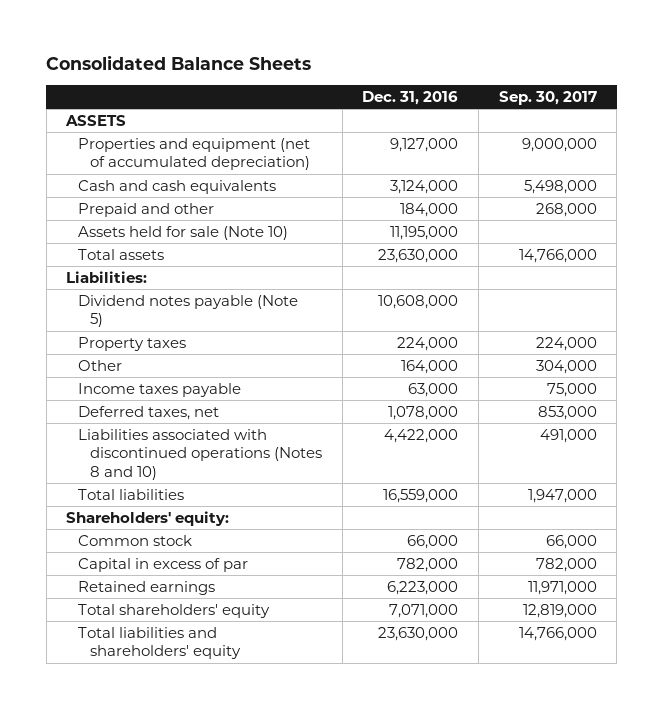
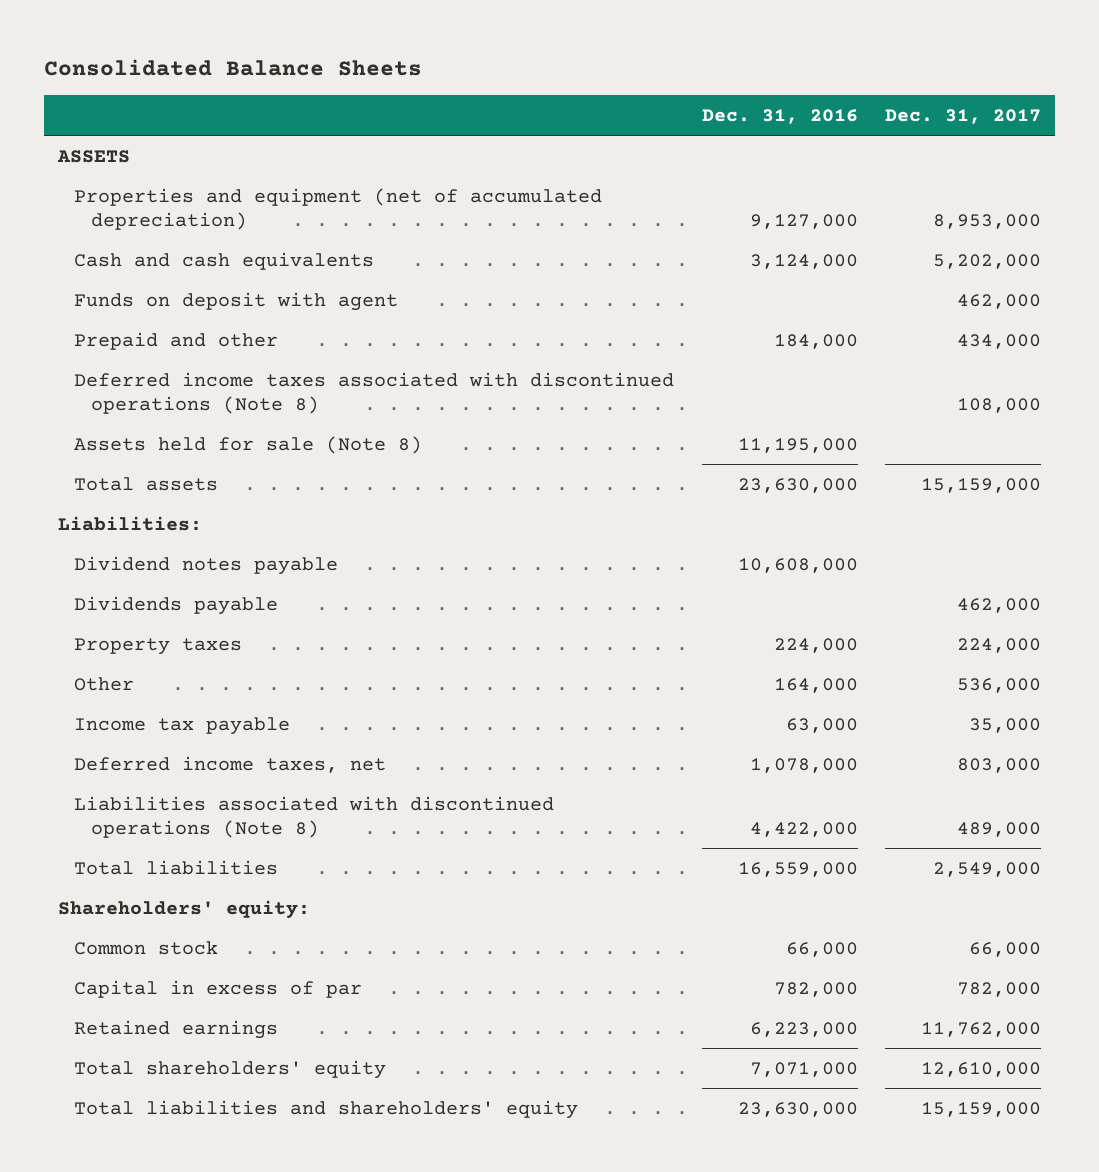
[498,90,597,105] Sep. 30, 2017 -> none
none -> [885,109,1042,125] Dec. 31, 2017
none -> [74,291,399,311] Funds on deposit with agent
none -> [74,371,675,415] Deferred income taxes associated with discontinued operations (Note 8)
[78,225,289,240] Assets held for sale (Note 10) -> [74,435,423,454] Assets held for sale (Note 8)
[78,294,299,328] Dividend notes payable (Note 5) -> [74,555,339,575] Dividend notes payable
none -> [74,595,279,615] Dividends payable
[78,382,242,397] Income taxes payable -> [74,716,291,735] Income tax payable
[78,405,220,420] Deferred taxes, net -> [74,755,387,773] Deferred income taxes, net
[78,428,323,480] Liabilities associated with discontinued operations (Notes 8 and 10) -> [74,795,555,839] Liabilities associated with discontinued operations (Note 8)

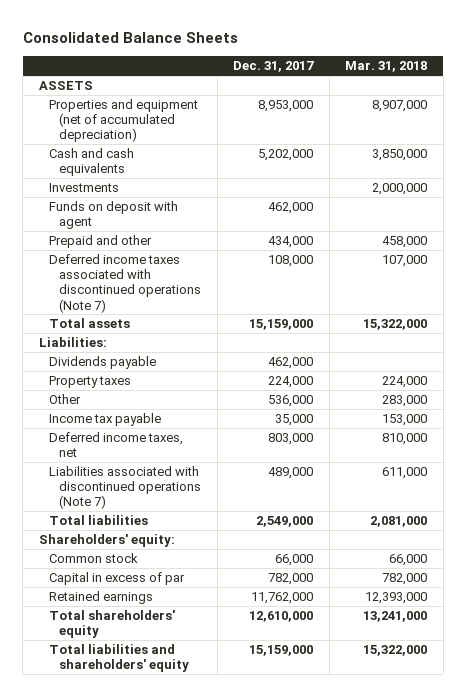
[701,109,858,125] Dec. 31, 2016 -> none
none -> [345,61,428,73] Mar. 31, 2018
none -> [48,183,119,193] Investments
[74,435,423,454] Assets held for sale (Note 8) -> none
[74,371,675,415] Deferred income taxes associated with discontinued operations (Note 8) -> [48,254,201,313] Deferred income taxes associated with discontinued operations (Note 7)
[74,555,339,575] Dividend notes payable -> none
[74,795,555,839] Liabilities associated with discontinued operations (Note 8) -> [48,466,201,510] Liabilities associated with discontinued operations (Note 7)

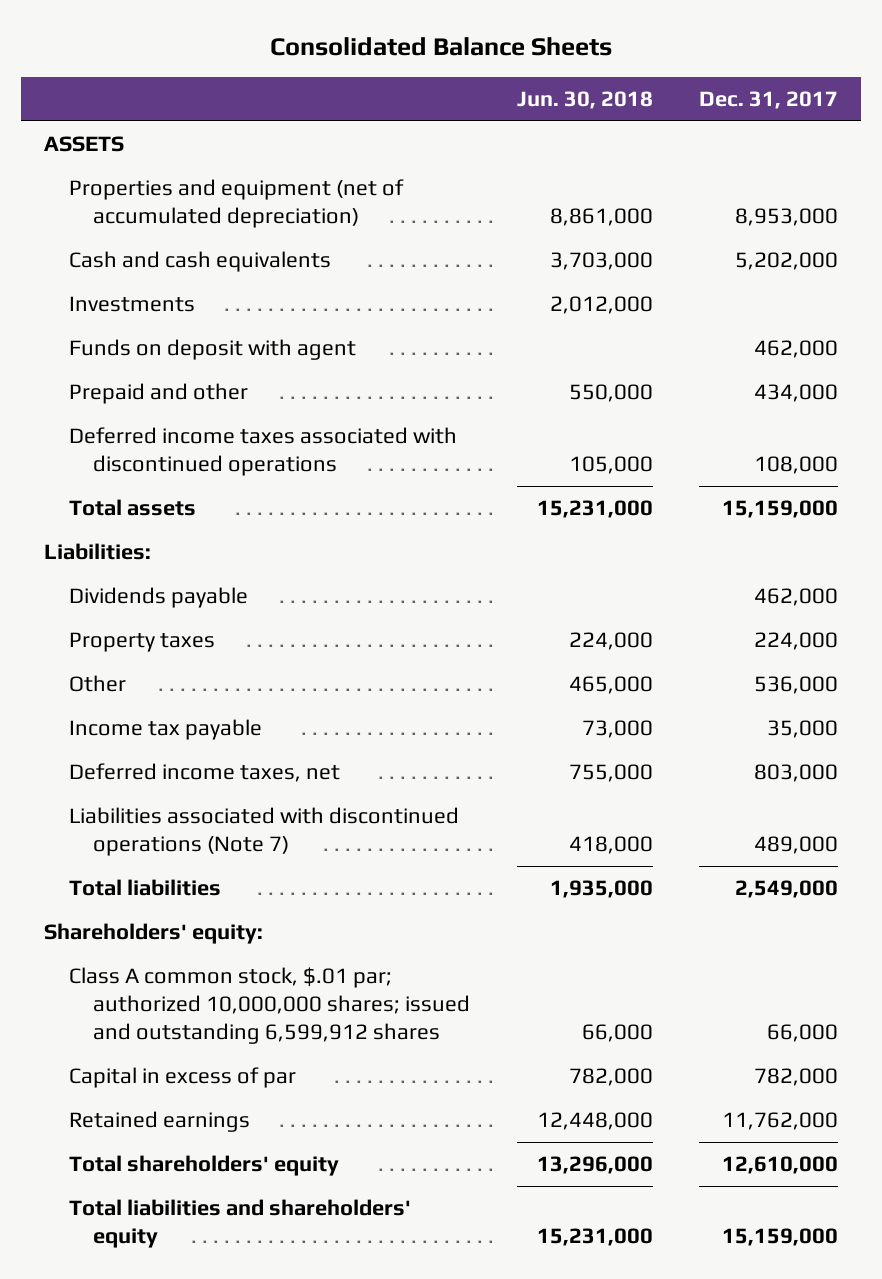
[345,61,428,73] Mar. 31, 2018 -> none
none -> [516,91,653,110] Jun. 30, 2018
[48,254,201,313] Deferred income taxes associated with discontinued operations (Note 7) -> [68,427,457,477] Deferred income taxes associated with discontinued operations
[48,553,138,564] Common stock -> [68,967,471,1045] Class A common stock, $.01 par; authorized 10,000,000 shares; issued and outstanding 6,599,912 shares

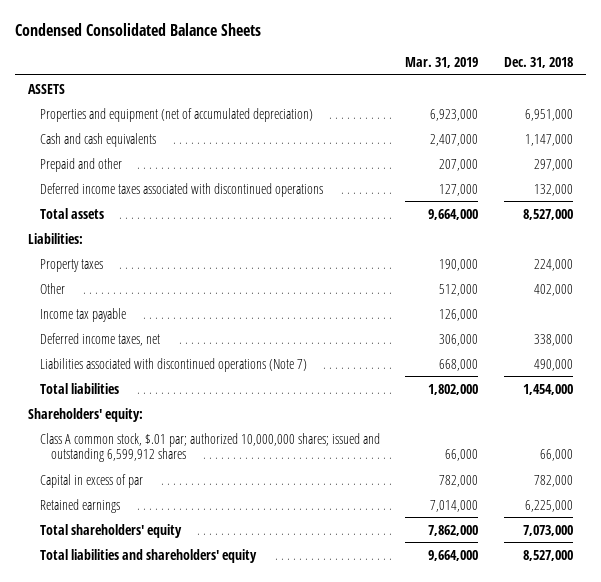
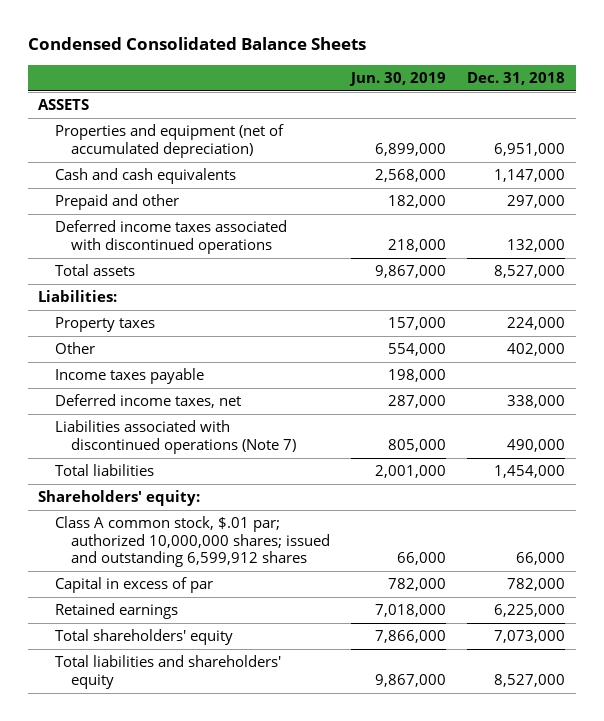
[405,56,479,68] Mar. 31, 2019 -> none
none -> [349,72,447,87] Jun. 30, 2019
[39,307,126,322] Income tax payable -> [54,368,204,385] Income taxes payable

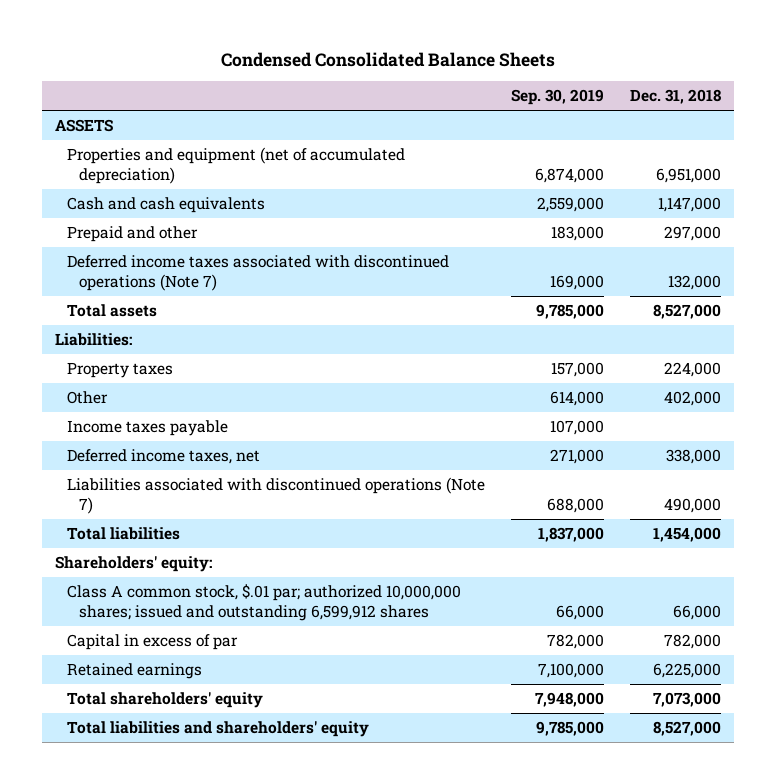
[349,72,447,87] Jun. 30, 2019 -> none
none -> [510,89,604,106] Sep. 30, 2019
[54,220,287,254] Deferred income taxes associated with discontinued operations -> [66,255,449,291] Deferred income taxes associated with discontinued operations (Note 7)

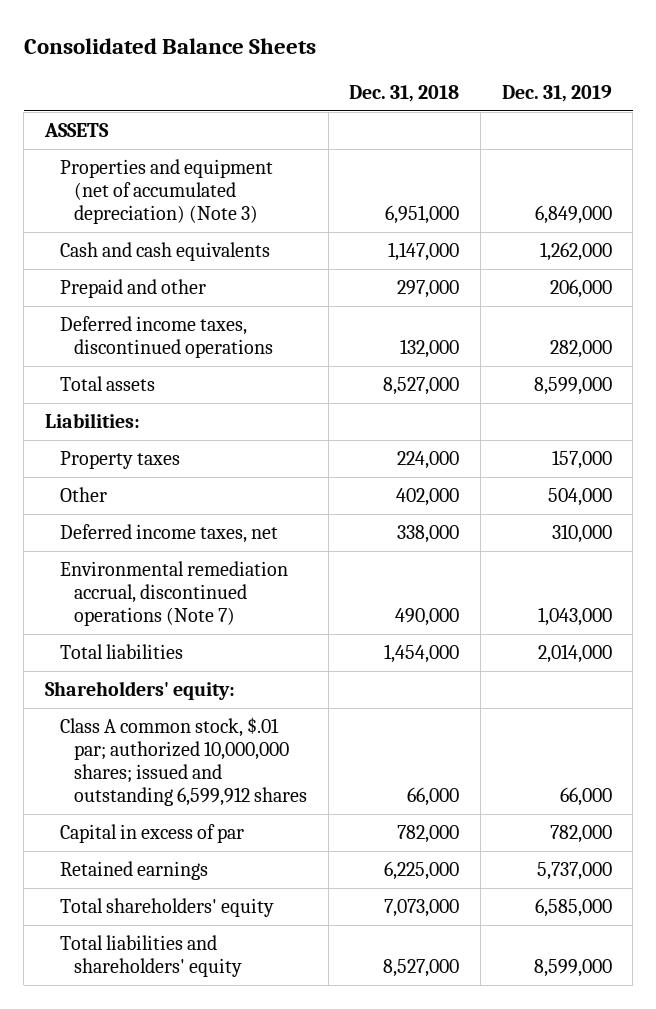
[220,51,555,67] Condensed Consolidated Balance Sheets -> [23,38,316,55] Consolidated Balance Sheets
[510,89,604,106] Sep. 30, 2019 -> none
none -> [501,84,612,102] Dec. 31, 2019
[66,147,405,184] Properties and equipment (net of accumulated depreciation) -> [59,159,273,225] Properties and equipment (net of accumulated depreciation) (Note 3)
[66,255,449,291] Deferred income taxes associated with discontinued operations (Note 7) -> [59,316,274,359] Deferred income taxes, discontinued operations
[66,420,228,437] Income taxes payable -> none
[66,477,485,514] Liabilities associated with discontinued operations (Note 7) -> [59,561,288,627] Environmental remediation accrual, discontinued operations (Note 7)

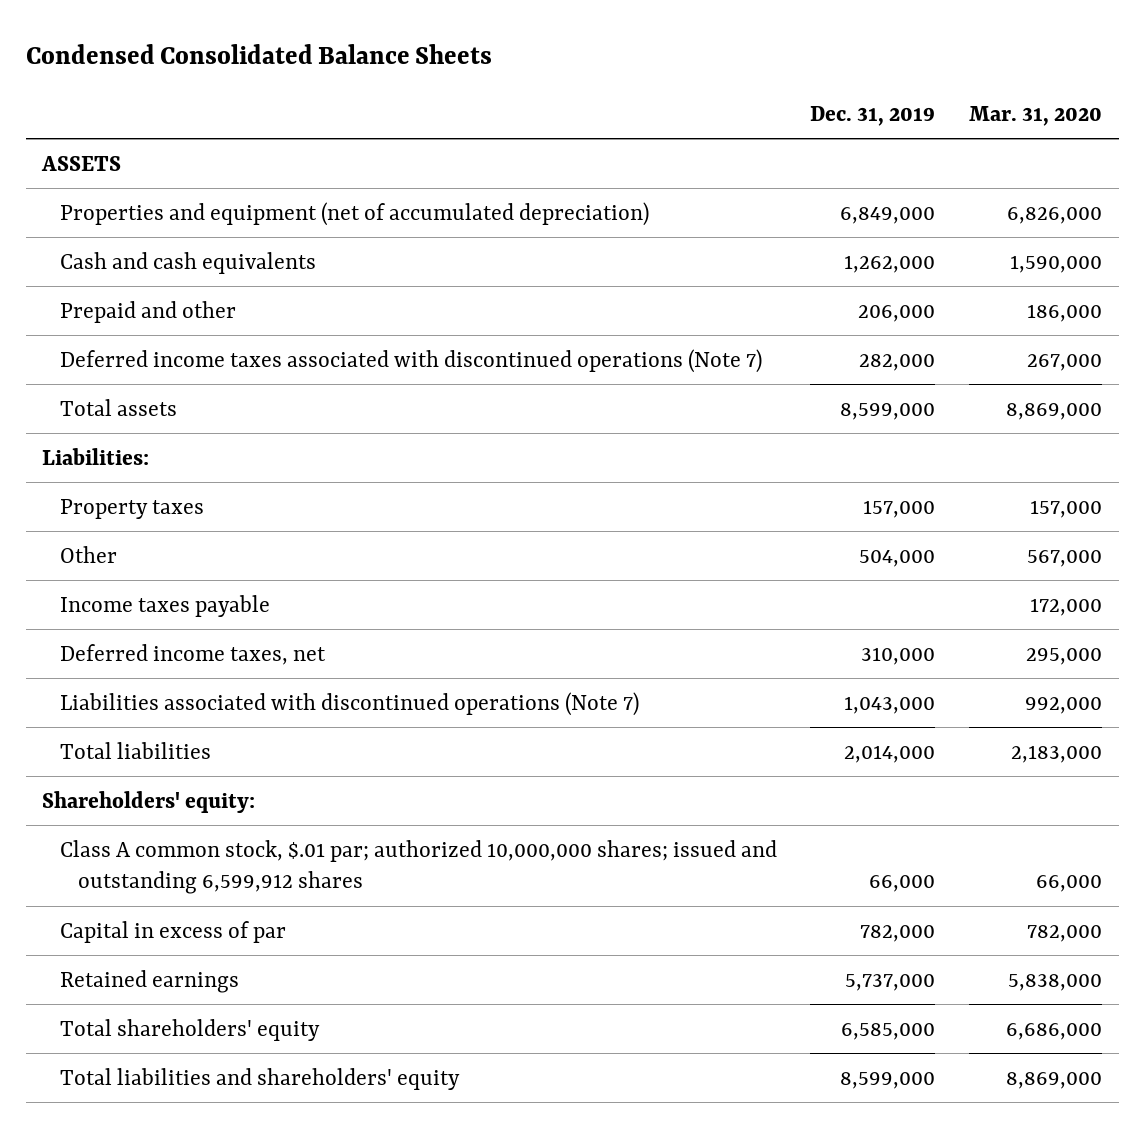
[23,38,316,55] Consolidated Balance Sheets -> [25,44,492,65] Condensed Consolidated Balance Sheets
[349,84,460,102] Dec. 31, 2018 -> none
none -> [968,105,1102,126] Mar. 31, 2020
[59,159,273,225] Properties and equipment (net of accumulated depreciation) (Note 3) -> [59,201,649,226] Properties and equipment (net of accumulated depreciation)
[59,316,274,359] Deferred income taxes, discontinued operations -> [59,348,762,373] Deferred income taxes associated with discontinued operations (Note 7)
none -> [59,594,270,617] Income taxes payable
[59,561,288,627] Environmental remediation accrual, discontinued operations (Note 7) -> [59,691,639,716] Liabilities associated with discontinued operations (Note 7)

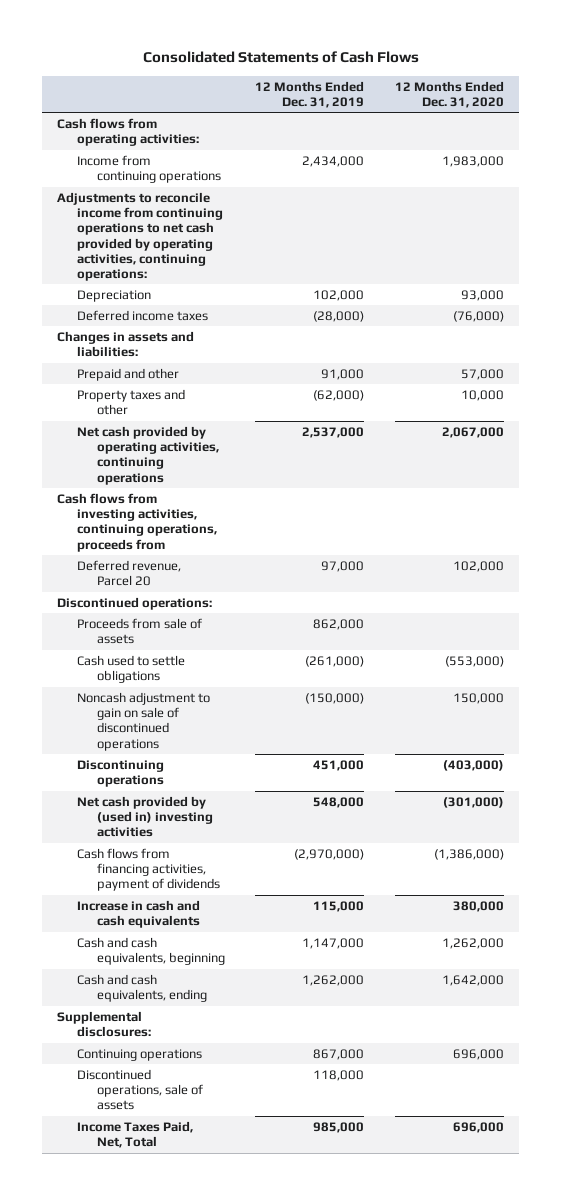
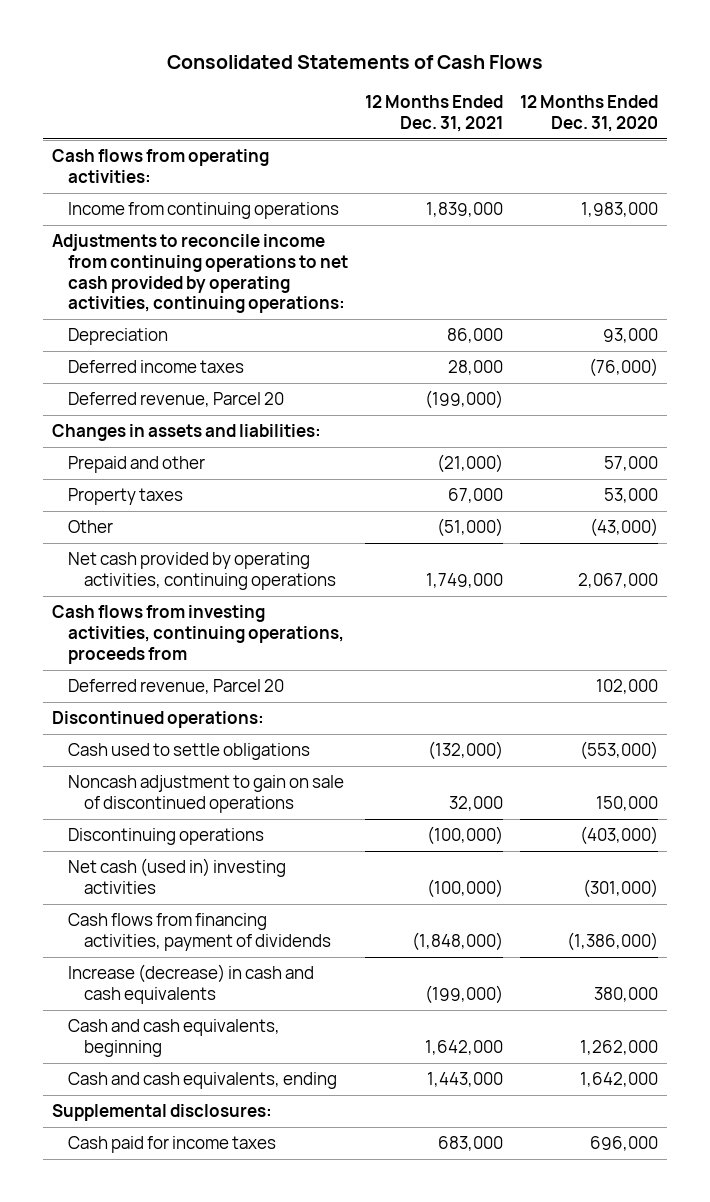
[255,80,365,108] 12 Months Ended Dec. 31, 2019 -> none
none -> [364,95,503,132] 12 Months Ended Dec. 31, 2021
none -> [67,392,284,408] Deferred revenue, Parcel 20
[77,388,186,416] Property taxes and other -> [67,488,183,506] Property taxes
[460,389,504,401] 10,000 -> [604,488,659,504] 53,000
none -> [67,520,113,534] Other
[77,617,203,645] Proceeds from sale of assets -> none
[77,795,213,838] Net cash provided by (used in) investing activities -> [67,858,286,894] Net cash (used in) investing activities
[77,899,201,929] Increase in cash and cash equivalents -> [67,964,314,1004] Increase (decrease) in cash and cash equivalents
[77,1048,203,1061] Continuing operations -> none
[77,1068,203,1111] Discontinued operations, sale of assets -> none
[77,1120,194,1149] Income Taxes Paid, Net, Total -> [67,1136,276,1154] Cash paid for income taxes

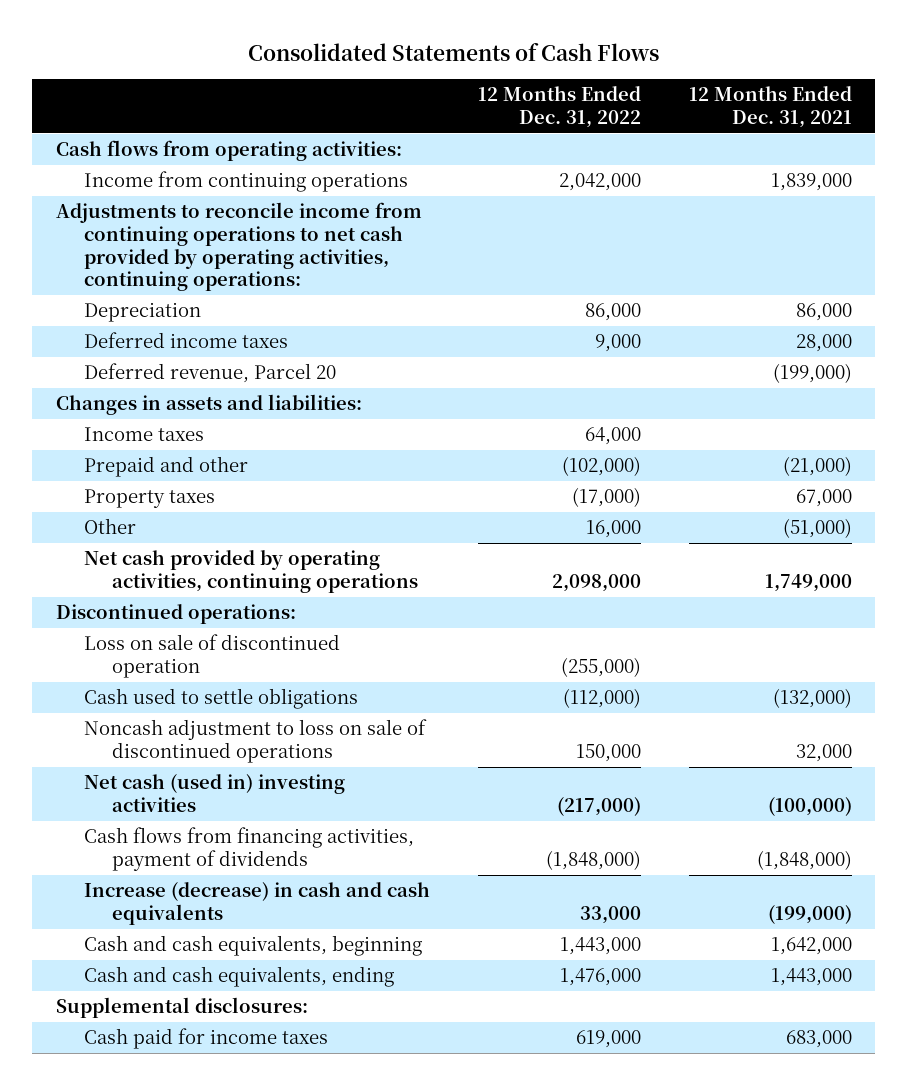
[520,95,659,132] 12 Months Ended Dec. 31, 2020 -> none
none -> [477,86,641,129] 12 Months Ended Dec. 31, 2022
none -> [83,427,204,442] Income taxes
[51,605,344,664] Cash flows from investing activities, continuing operations, proceeds from -> none
[67,679,284,695] Deferred revenue, Parcel 20 -> none
none -> [83,634,340,678] Loss on sale of discontinued operation
[67,828,264,846] Discontinuing operations -> none
[67,775,344,813] Noncash adjustment to gain on sale of discontinued operations -> [83,719,427,763] Noncash adjustment to loss on sale of discontinued operations

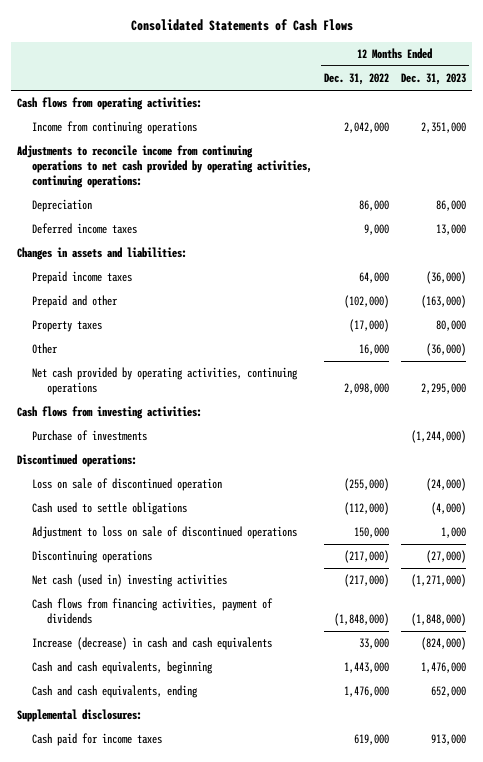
[688,86,852,129] 12 Months Ended Dec. 31, 2021 -> none
none -> [401,73,467,86] Dec. 31, 2023
[83,363,336,384] Deferred revenue, Parcel 20 -> none
[83,427,204,442] Income taxes -> [31,271,132,285] Prepaid income taxes
none -> [17,406,203,420] Cash flows from investing activities:
none -> [31,430,147,442] Purchase of investments
[83,719,427,763] Noncash adjustment to loss on sale of discontinued operations -> [31,526,297,540] Adjustment to loss on sale of discontinued operations
none -> [31,550,152,564] Discontinuing operations

